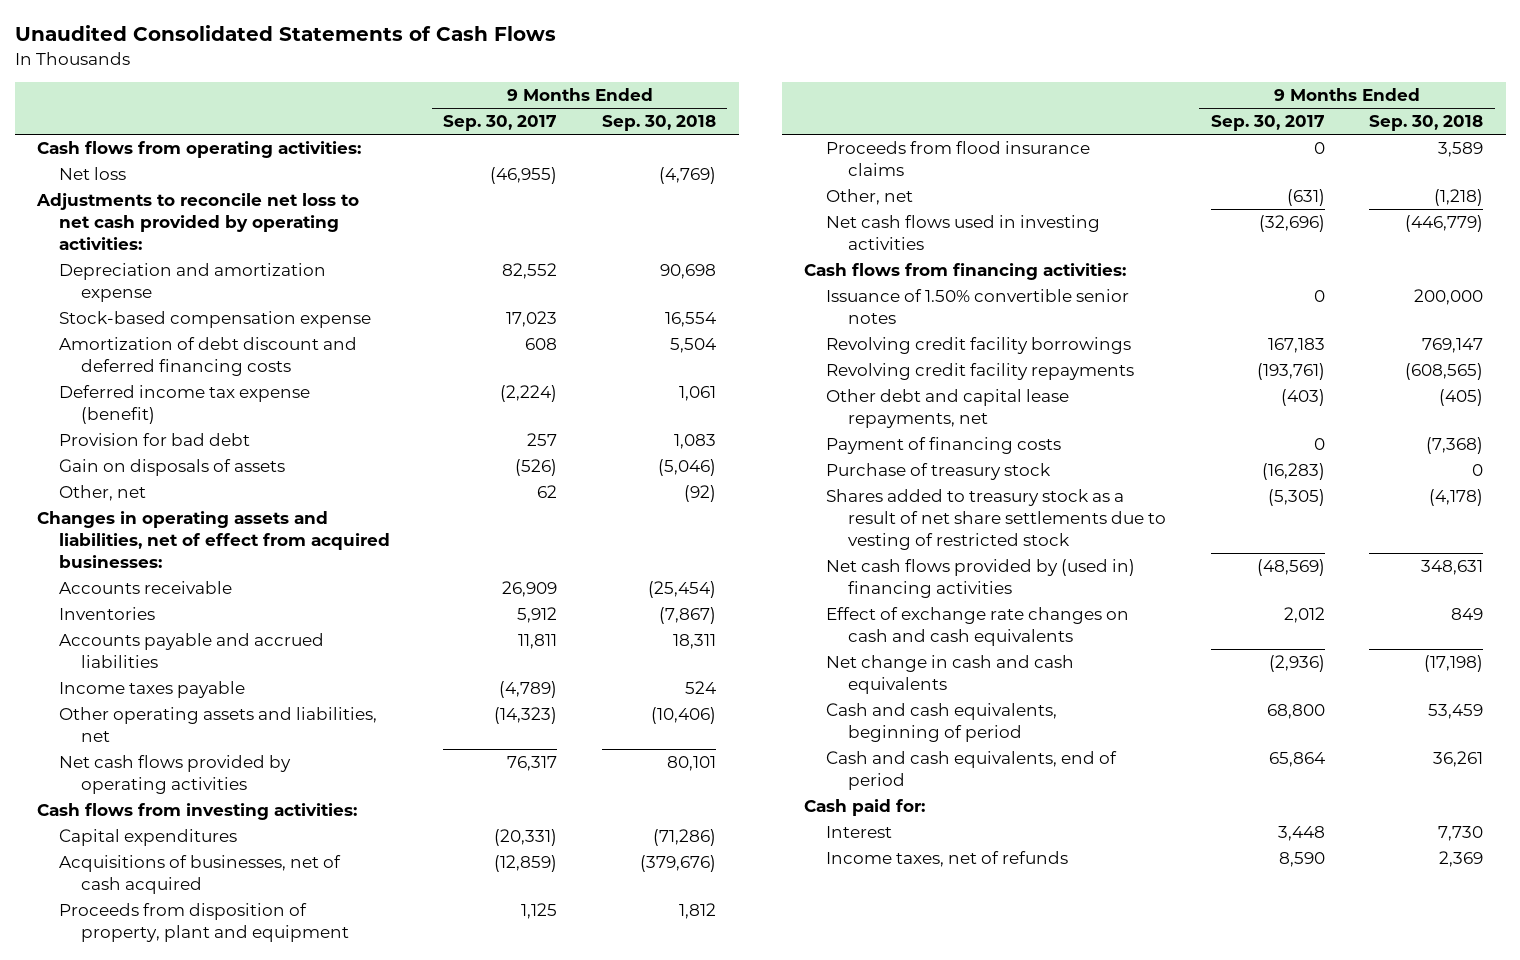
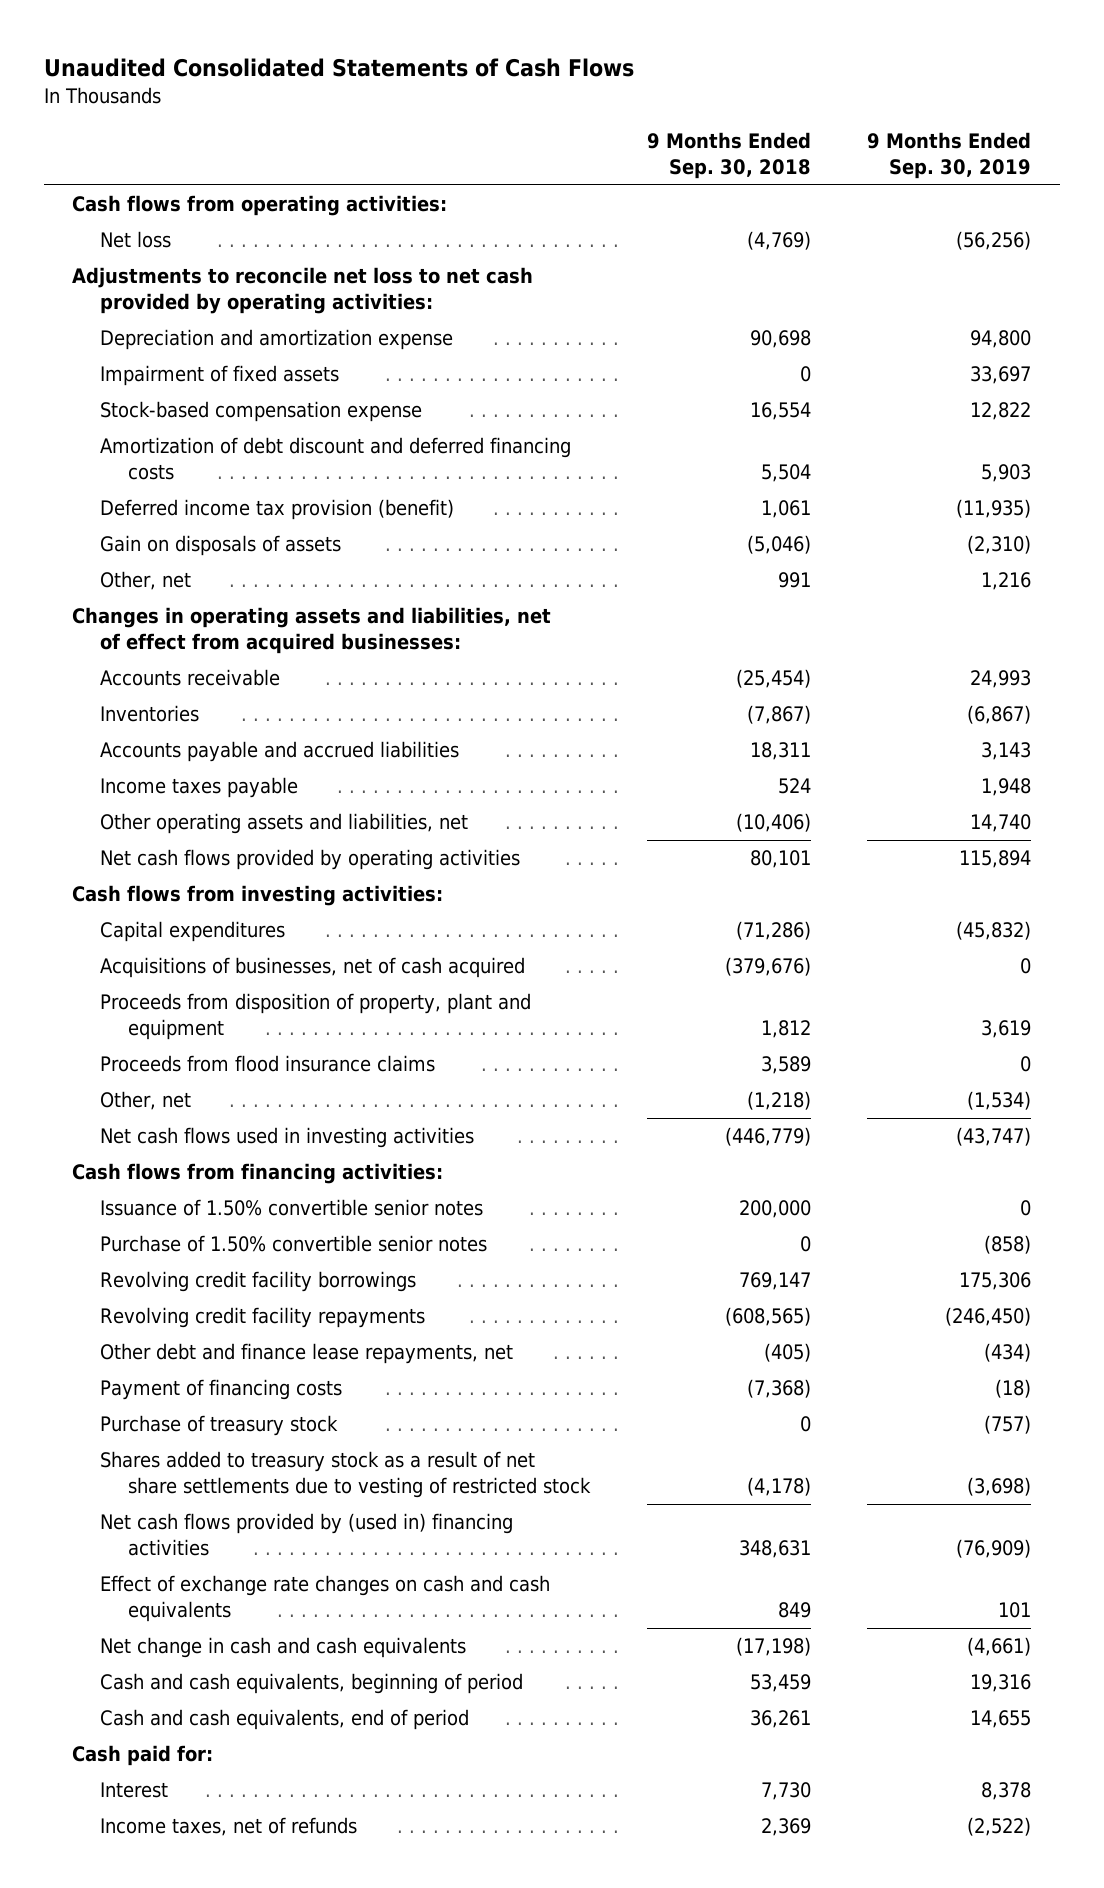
[443,115,558,132] Sep. 30, 2017 -> none
none -> [867,132,1032,179] 9 Months Ended Sep. 30, 2019
none -> [100,365,340,387] Impairment of fixed assets
[58,433,250,447] Provision for bad debt -> none
[58,385,310,424] Deferred income tax expense (benefit) -> [100,499,455,521] Deferred income tax provision (benefit)
[684,485,717,503] (92) -> [777,572,811,589] 991
none -> [100,1235,488,1253] Purchase of 1.50% convertible senior notes
[825,389,1069,428] Other debt and capital lease repayments, net -> [100,1343,514,1365] Other debt and finance lease repayments, net

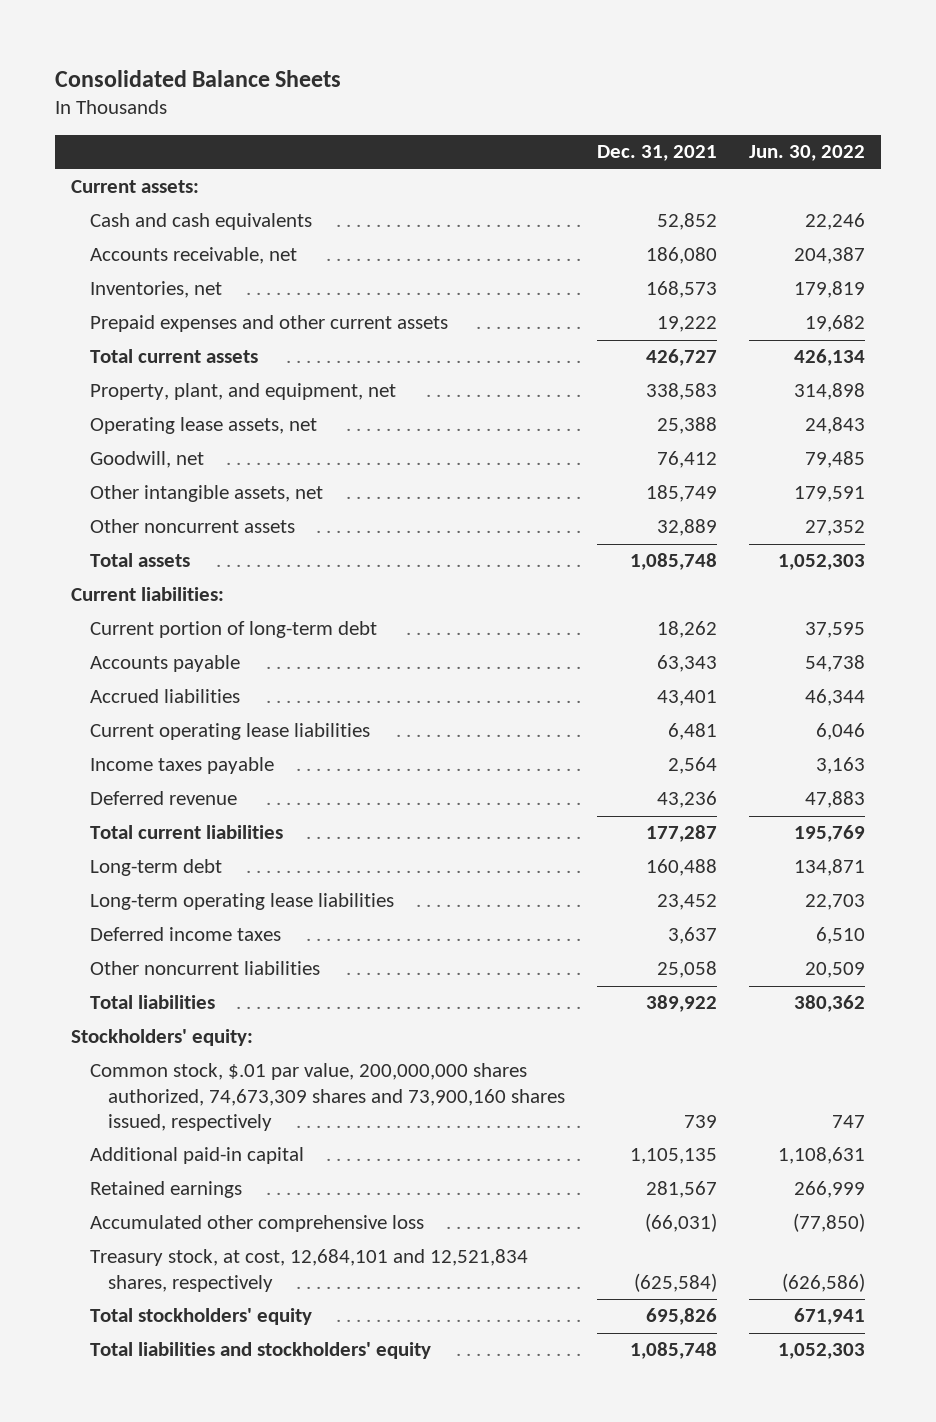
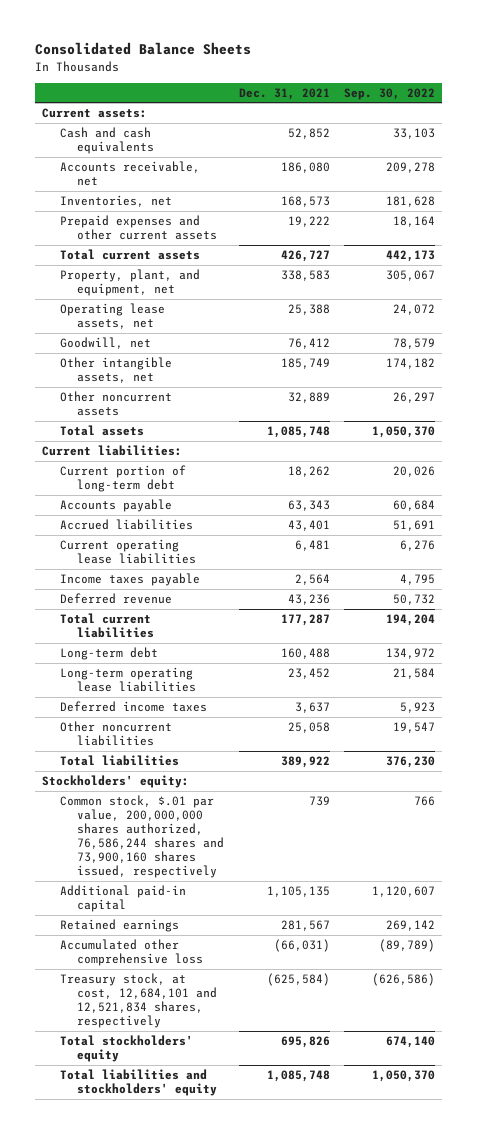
[748,145,865,162] Jun. 30, 2022 -> none
none -> [344,87,436,100] Sep. 30, 2022
[89,1063,566,1131] Common stock, $.01 par value, 200,000,000 shares authorized, 74,673,309 shares and 73,900,160 shares issued, respectively -> [59,795,225,879] Common stock, $.01 par value, 200,000,000 shares authorized, 76,586,244 shares and 73,900,160 shares issued, respectively

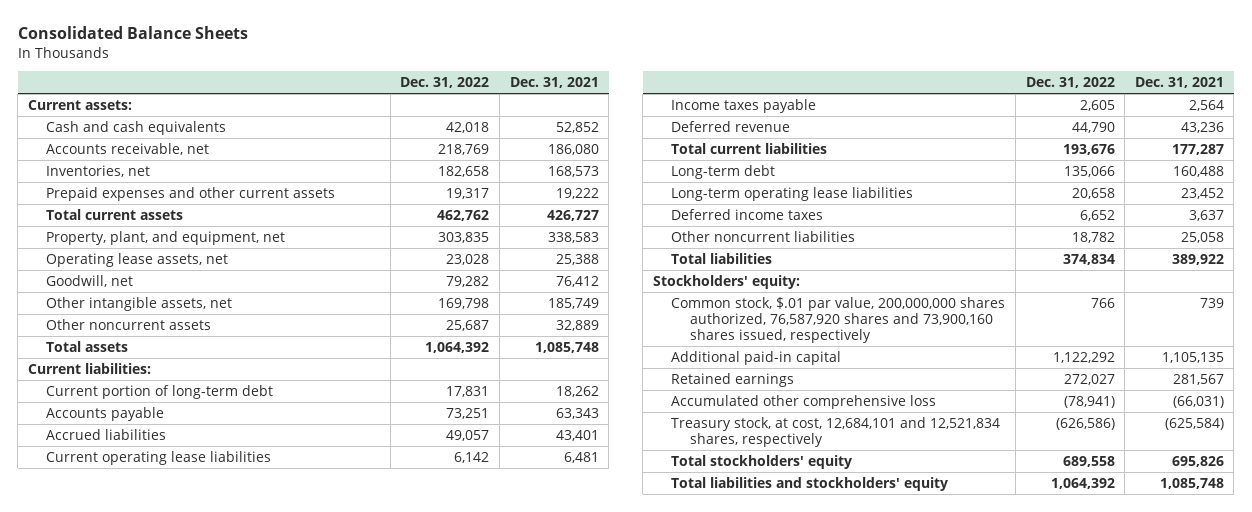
[344,87,436,100] Sep. 30, 2022 -> none
none -> [400,77,490,89] Dec. 31, 2022
[59,795,225,879] Common stock, $.01 par value, 200,000,000 shares authorized, 76,586,244 shares and 73,900,160 shares issued, respectively -> [671,296,1006,343] Common stock, $.01 par value, 200,000,000 shares authorized, 76,587,920 shares and 73,900,160 shares issued, respectively

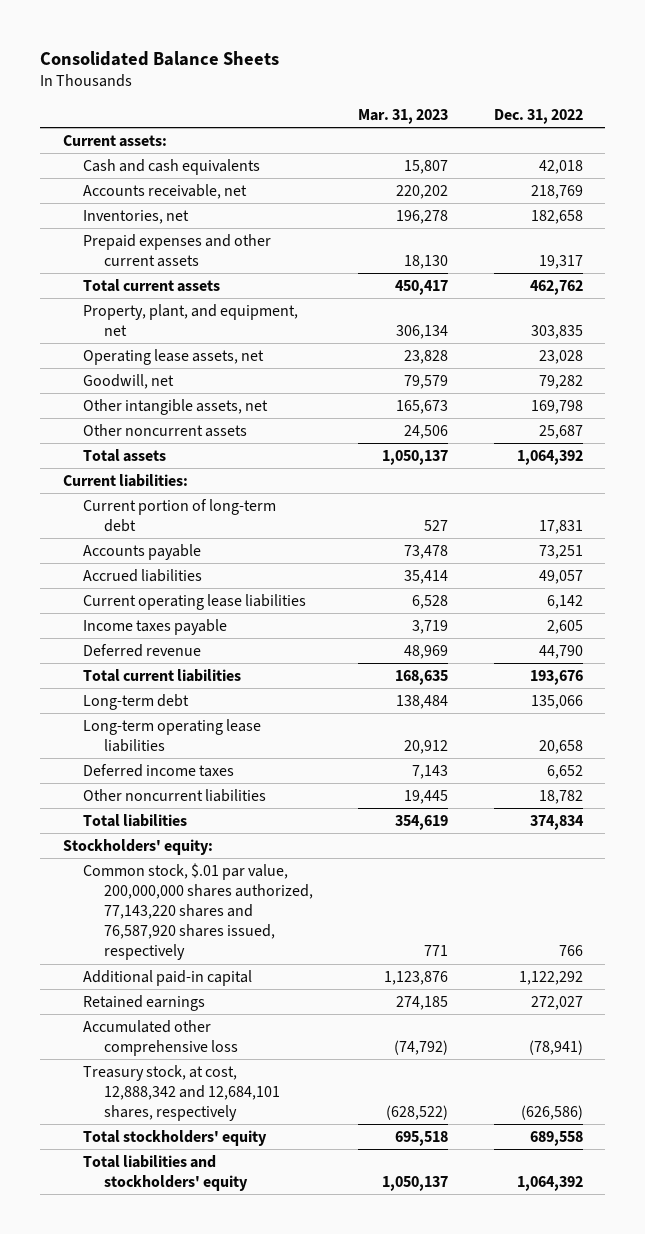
[509,77,599,89] Dec. 31, 2021 -> none
none -> [358,109,449,125] Mar. 31, 2023
[671,296,1006,343] Common stock, $.01 par value, 200,000,000 shares authorized, 76,587,920 shares and 73,900,160 shares issued, respectively -> [83,862,314,961] Common stock, $.01 par value, 200,000,000 shares authorized, 77,143,220 shares and 76,587,920 shares issued, respectively
[671,416,1001,447] Treasury stock, at cost, 12,684,101 and 12,521,834 shares, respectively -> [83,1064,281,1122] Treasury stock, at cost, 12,888,342 and 12,684,101 shares, respectively

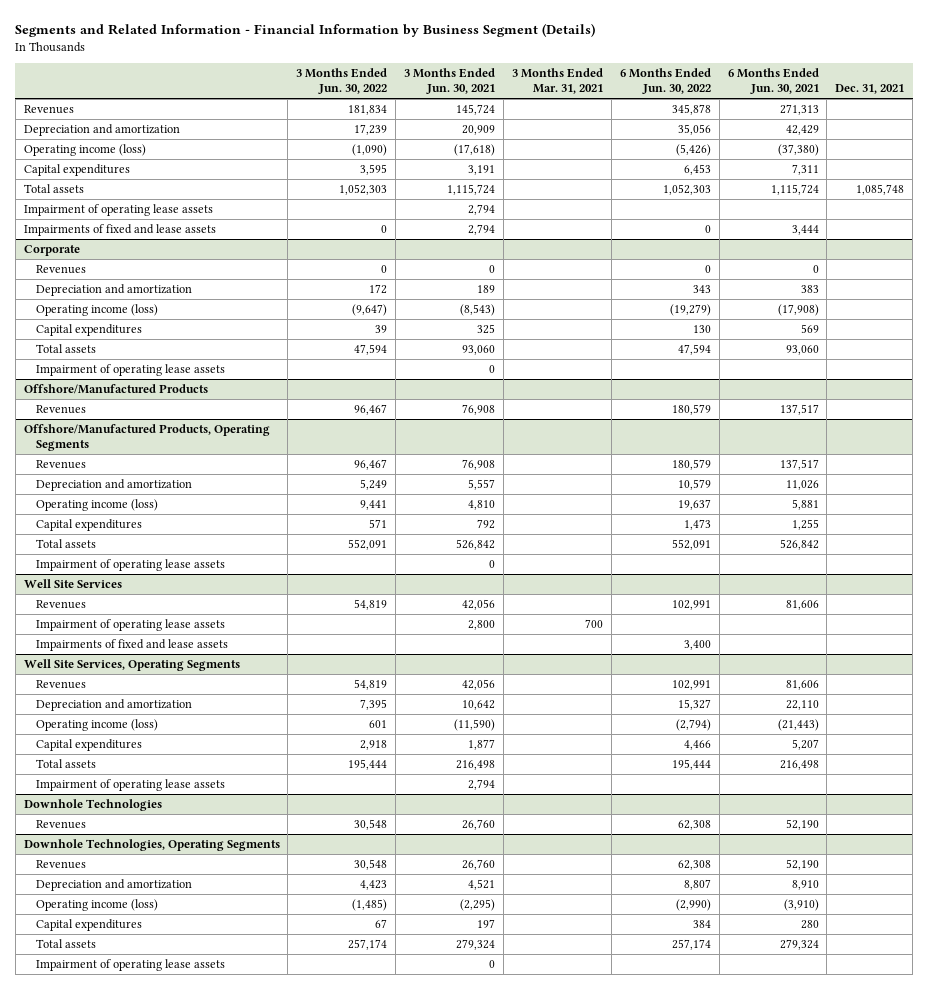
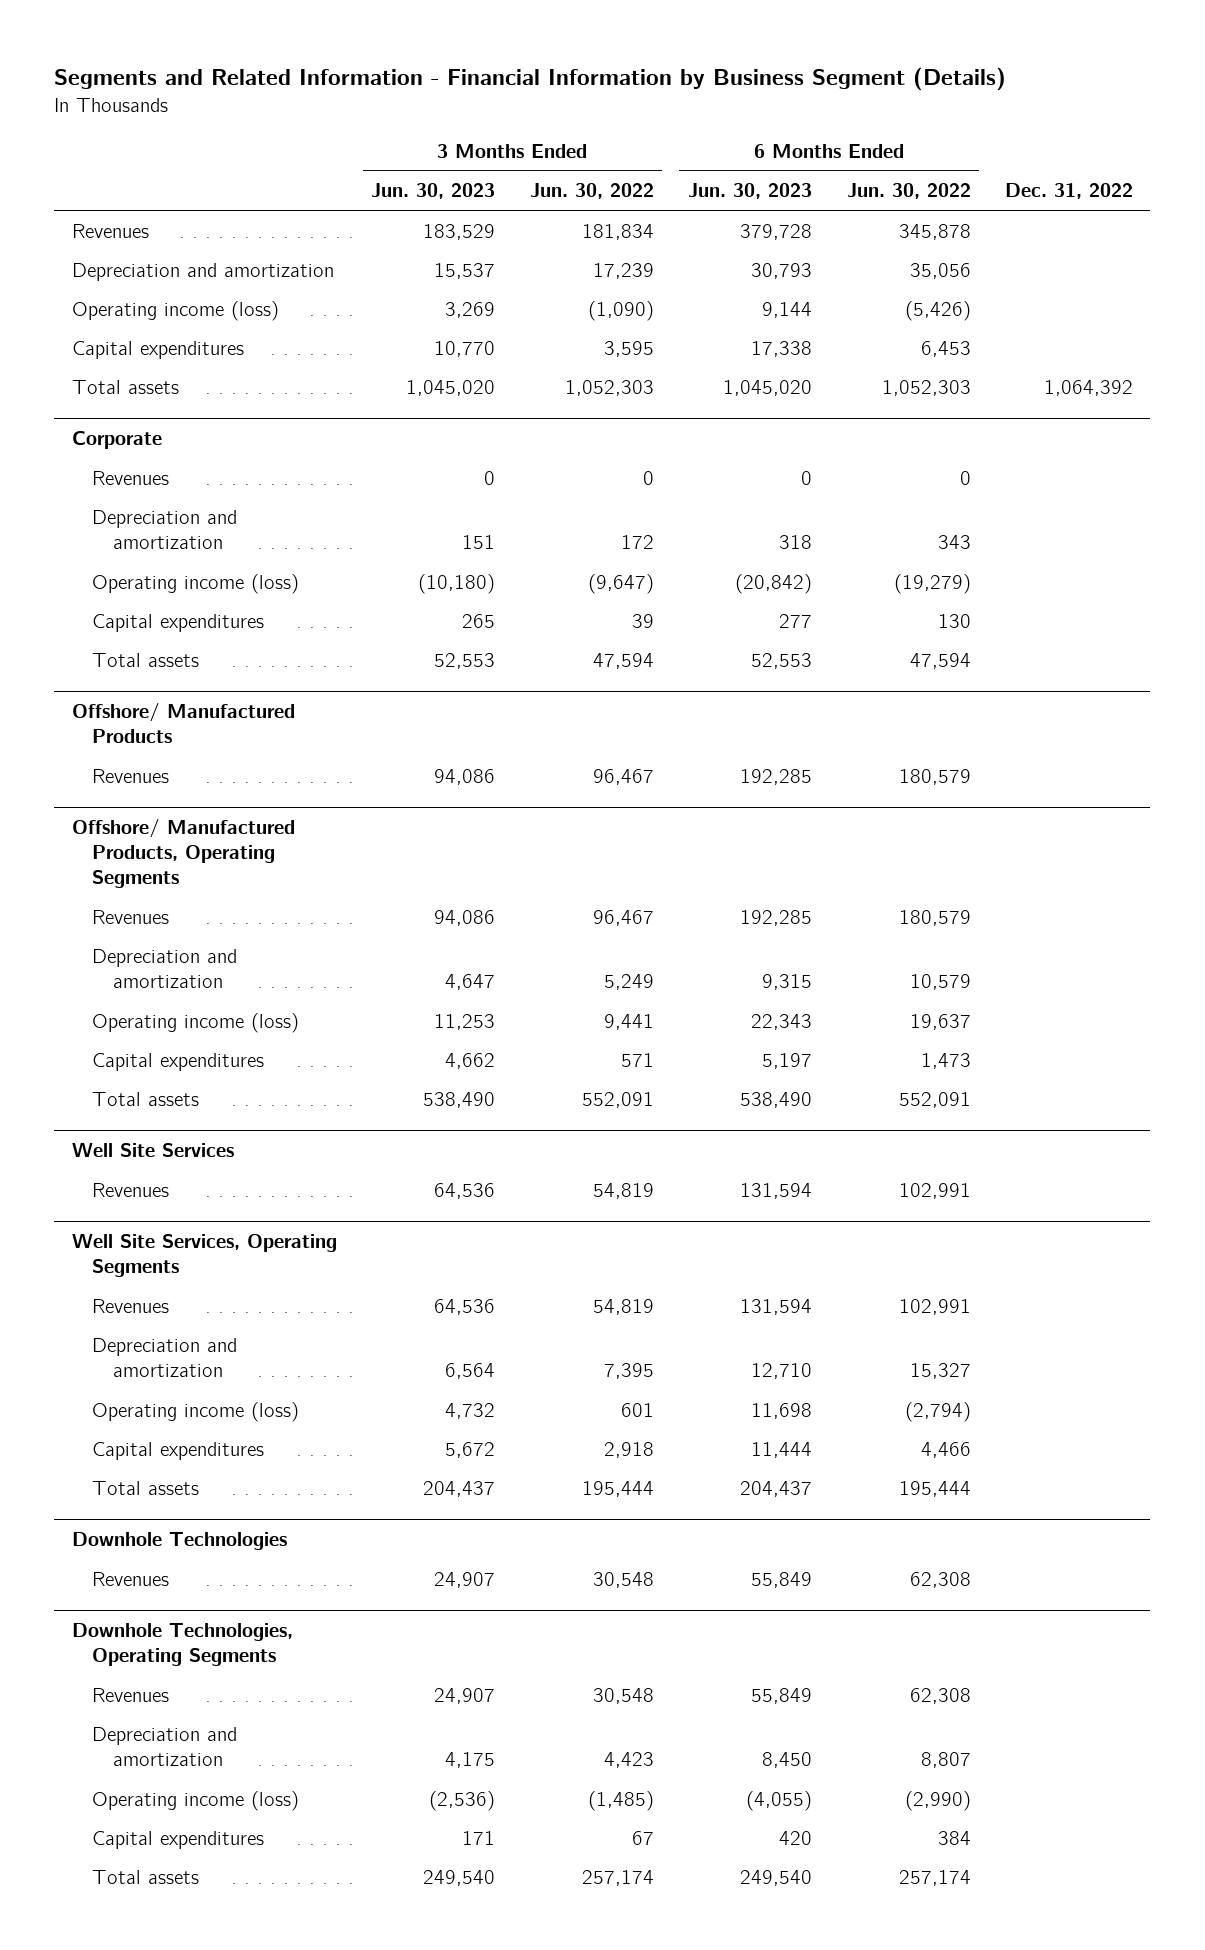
[404,68,496,95] 3 Months Ended Jun. 30, 2021 -> none
[511,68,603,95] 3 Months Ended Mar. 31, 2021 -> none
[727,68,819,95] 6 Months Ended Jun. 30, 2021 -> none
[835,84,905,95] Dec. 31, 2021 -> none
none -> [371,183,496,200] Jun. 30, 2023
none -> [688,183,813,200] Jun. 30, 2023
none -> [1005,183,1134,200] Dec. 31, 2022
[23,203,213,216] Impairment of operating lease assets -> none
[23,223,216,236] Impairments of fixed and lease assets -> none
[35,363,225,376] Impairment of operating lease assets -> none
[23,383,208,394] Offshore/Manufactured Products -> [71,703,295,744] Offshore/ Manufactured Products
[23,423,270,451] Offshore/Manufactured Products, Operating Segments -> [71,819,295,889] Offshore/ Manufactured Products, Operating Segments
[35,558,225,571] Impairment of operating lease assets -> none
[35,618,225,631] Impairment of operating lease assets -> none
[35,638,228,651] Impairments of fixed and lease assets -> none
[35,778,225,791] Impairment of operating lease assets -> none
[35,958,225,971] Impairment of operating lease assets -> none

